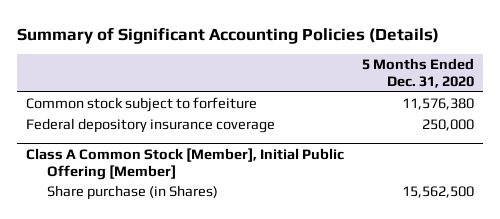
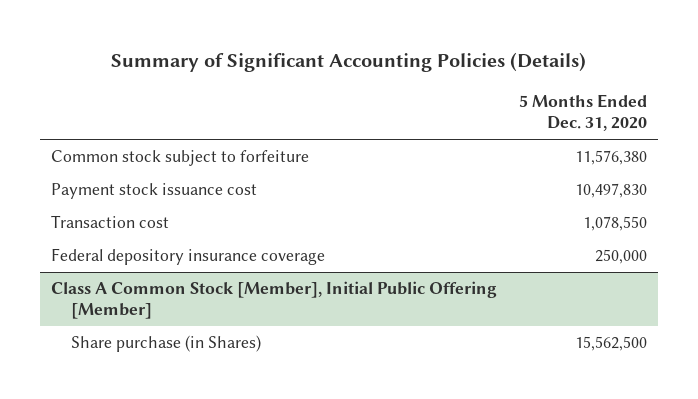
none -> [51,183,258,200] Payment stock issuance cost
none -> [51,215,170,229] Transaction cost

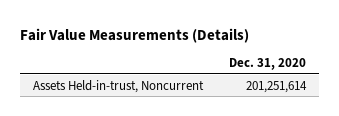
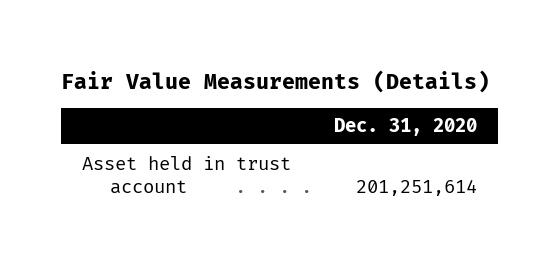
[32,79,204,93] Assets Held-in-trust, Noncurrent -> [82,155,292,194] Asset held in trust account

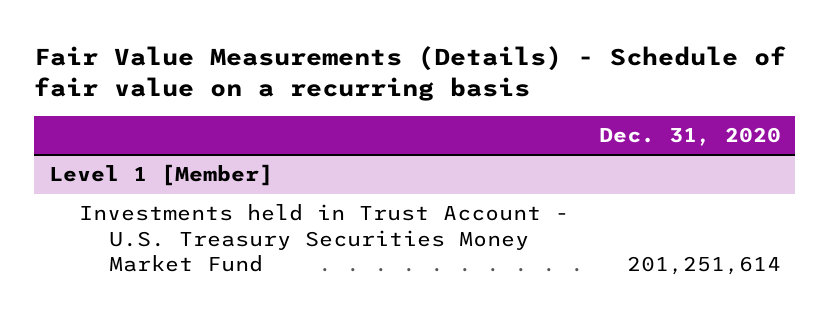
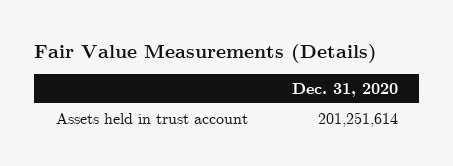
[34,45,787,101] Fair Value Measurements (Details) - Schedule of fair value on a recurring basis -> [33,44,377,64] Fair Value Measurements (Details)
[48,164,273,187] Level 1 [Member] -> none
[78,204,569,273] Investments held in Trust Account - U.S. Treasury Securities Money Market Fund -> [55,112,248,124] Assets held in trust account

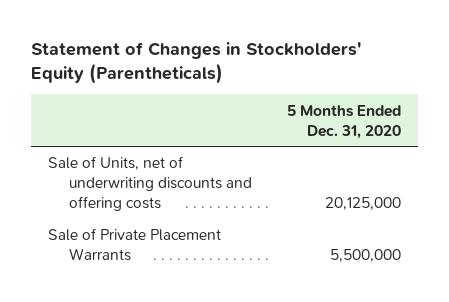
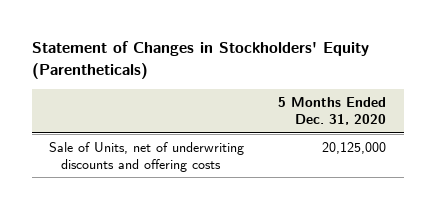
[48,228,222,262] Sale of Private Placement Warrants -> none

